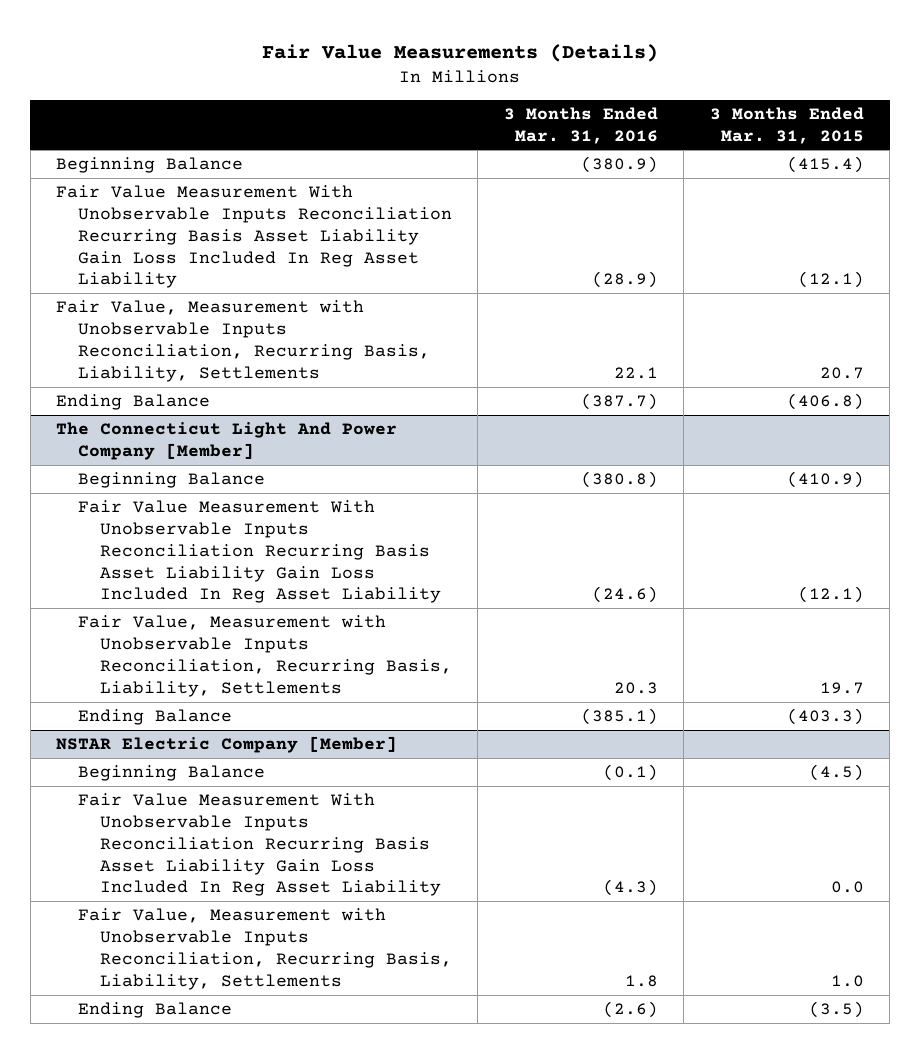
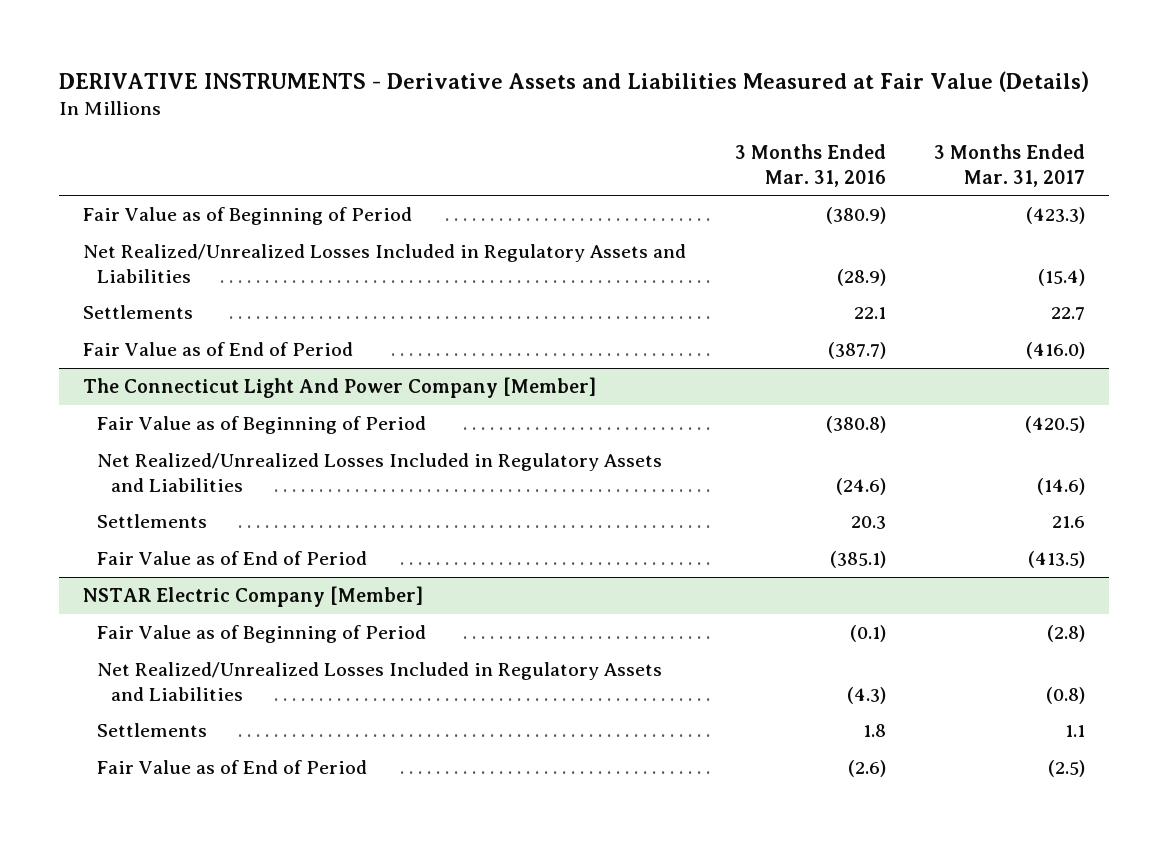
[262,43,659,62] Fair Value Measurements (Details) -> [58,70,1089,92] DERIVATIVE INSTRUMENTS - Derivative Assets and Liabilities Measured at Fair Value (Details)
[709,106,864,144] 3 Months Ended Mar. 31, 2015 -> none
none -> [934,144,1086,187] 3 Months Ended Mar. 31, 2017
[56,157,244,174] Beginning Balance -> [83,207,413,226] Fair Value as of Beginning of Period
[56,185,452,289] Fair Value Measurement With Unobservable Inputs Reconciliation Recurring Basis Asset Liability Gain Loss Included In Reg Asset Liability -> [83,244,687,283] Net Realized/Unrealized Losses Included in Regulatory Assets and Liabilities
[56,300,430,382] Fair Value, Measurement with Unobservable Inputs Reconciliation, Recurring Basis, Liability, Settlements -> [83,305,194,320] Settlements
[56,394,211,411] Ending Balance -> [83,342,354,357] Fair Value as of End of Period
[77,472,265,489] Beginning Balance -> [96,416,426,435] Fair Value as of Beginning of Period
[77,500,441,604] Fair Value Measurement With Unobservable Inputs Reconciliation Recurring Basis Asset Liability Gain Loss Included In Reg Asset Liability -> [96,453,662,492] Net Realized/Unrealized Losses Included in Regulatory Assets and Liabilities
[77,615,452,697] Fair Value, Measurement with Unobservable Inputs Reconciliation, Recurring Basis, Liability, Settlements -> [96,514,207,529] Settlements
[77,709,232,726] Ending Balance -> [96,551,367,566] Fair Value as of End of Period
[77,793,441,897] Fair Value Measurement With Unobservable Inputs Reconciliation Recurring Basis Asset Liability Gain Loss Included In Reg Asset Liability -> none
[77,765,265,782] Beginning Balance -> [96,625,426,644] Fair Value as of Beginning of Period
none -> [96,662,662,701] Net Realized/Unrealized Losses Included in Regulatory Assets and Liabilities
[77,908,452,990] Fair Value, Measurement with Unobservable Inputs Reconciliation, Recurring Basis, Liability, Settlements -> [96,723,207,738] Settlements
[77,1002,232,1019] Ending Balance -> [96,760,367,775] Fair Value as of End of Period

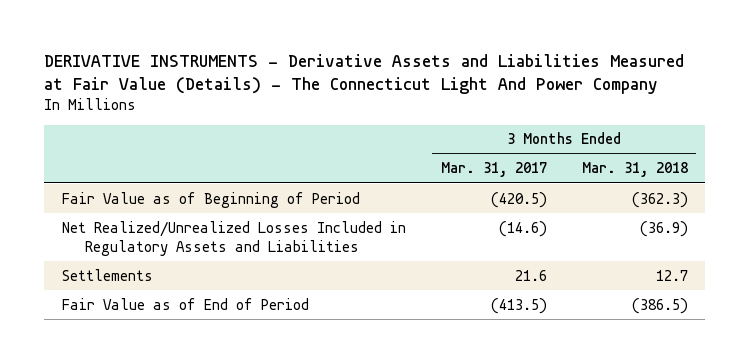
[58,70,1089,92] DERIVATIVE INSTRUMENTS - Derivative Assets and Liabilities Measured at Fair Value (Details) -> [44,54,685,95] DERIVATIVE INSTRUMENTS - Derivative Assets and Liabilities Measured at Fair Value (Details) - The Connecticut Light And Power Company
[734,144,886,187] 3 Months Ended Mar. 31, 2016 -> none
none -> [581,162,688,178] Mar. 31, 2018
[83,207,413,226] Fair Value as of Beginning of Period -> none
[83,244,687,283] Net Realized/Unrealized Losses Included in Regulatory Assets and Liabilities -> none
[83,305,194,320] Settlements -> none
[83,342,354,357] Fair Value as of End of Period -> none
[83,377,597,399] The Connecticut Light And Power Company [Member] -> none
[83,586,424,608] NSTAR Electric Company [Member] -> none
[96,625,426,644] Fair Value as of Beginning of Period -> none
[96,662,662,701] Net Realized/Unrealized Losses Included in Regulatory Assets and Liabilities -> none
[96,723,207,738] Settlements -> none
[96,760,367,775] Fair Value as of End of Period -> none

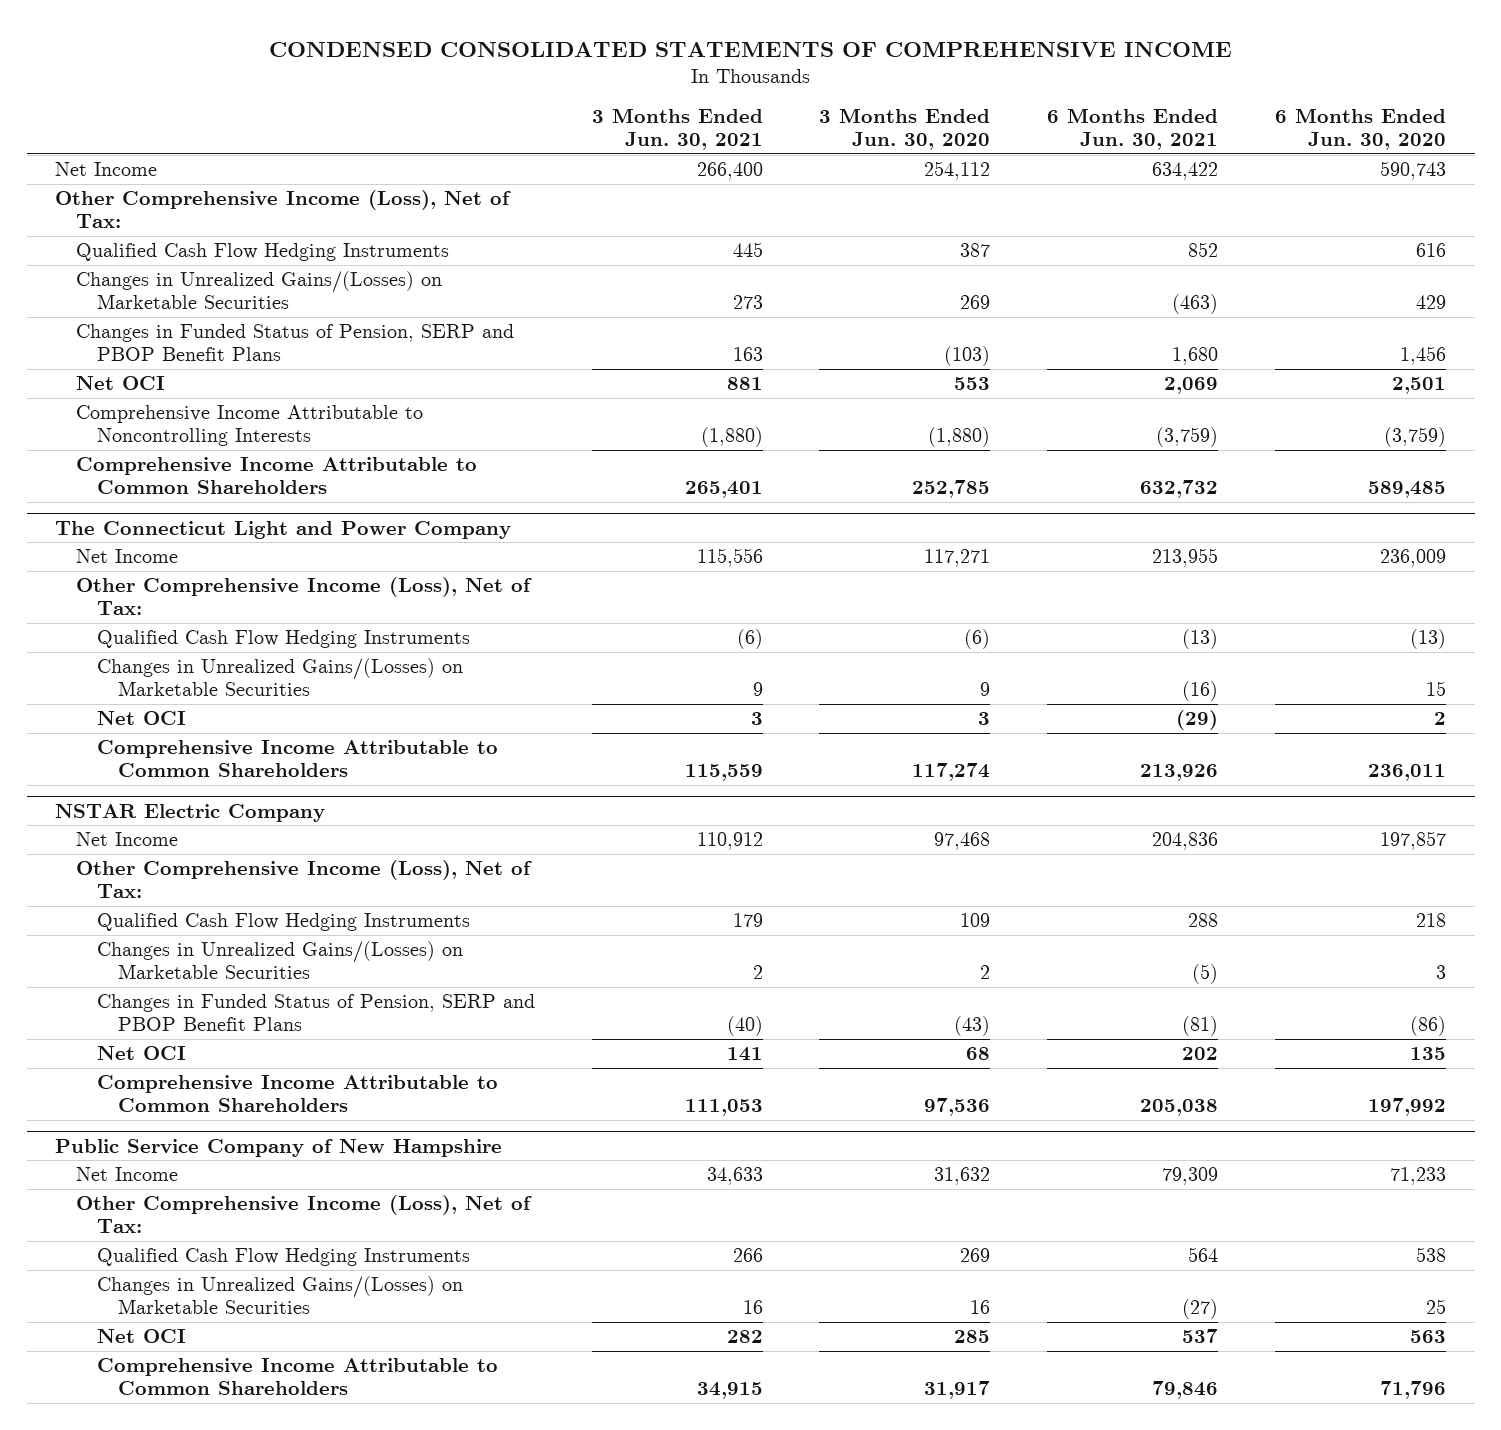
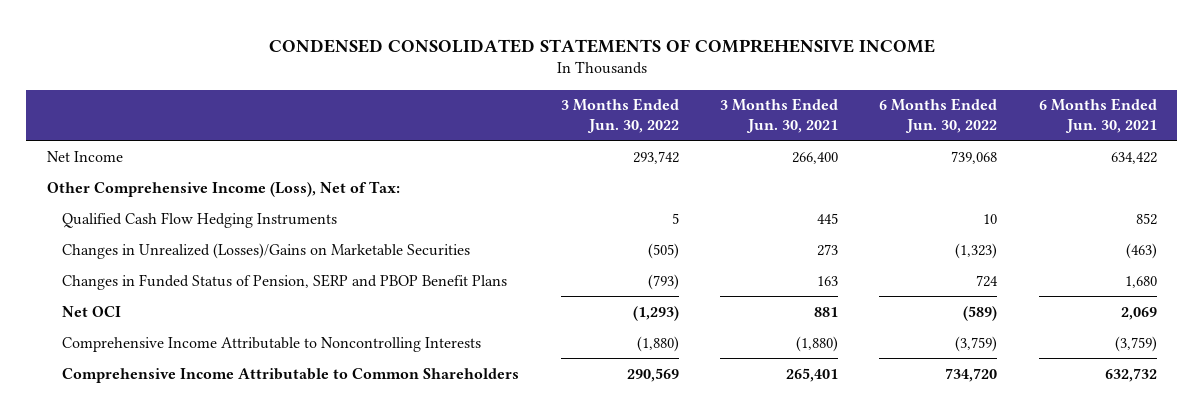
[819,108,991,150] 3 Months Ended Jun. 30, 2020 -> none
[1275,108,1447,150] 6 Months Ended Jun. 30, 2020 -> none
none -> [560,98,679,133] 3 Months Ended Jun. 30, 2022
none -> [879,98,998,133] 6 Months Ended Jun. 30, 2022
[75,271,442,309] Changes in Unrealized Gains/(Losses) on Marketable Securities -> [62,242,471,259] Changes in Unrealized (Losses)/Gains on Marketable Securities
[54,520,511,539] The Connecticut Light and Power Company -> none
[75,549,178,564] Net Income -> none
[75,577,532,615] Other Comprehensive Income (Loss), Net of Tax: -> none
[96,630,470,649] Qualified Cash Flow Hedging Instruments -> none
[96,658,463,696] Changes in Unrealized Gains/(Losses) on Marketable Securities -> none
[96,711,186,726] Net OCI -> none
[96,740,498,777] Comprehensive Income Attributable to Common Shareholders -> none
[54,803,325,822] NSTAR Electric Company -> none
[75,832,178,847] Net Income -> none
[75,860,532,898] Other Comprehensive Income (Loss), Net of Tax: -> none
[96,913,470,932] Qualified Cash Flow Hedging Instruments -> none
[96,941,463,979] Changes in Unrealized Gains/(Losses) on Marketable Securities -> none
[96,994,535,1031] Changes in Funded Status of Pension, SERP and PBOP Benefit Plans -> none
[96,1046,186,1061] Net OCI -> none
[96,1075,498,1112] Comprehensive Income Attributable to Common Shareholders -> none
[54,1138,502,1157] Public Service Company of New Hampshire -> none
[75,1167,178,1182] Net Income -> none
[75,1195,532,1233] Other Comprehensive Income (Loss), Net of Tax: -> none
[96,1248,470,1267] Qualified Cash Flow Hedging Instruments -> none
[96,1276,463,1314] Changes in Unrealized Gains/(Losses) on Marketable Securities -> none
[96,1329,186,1344] Net OCI -> none
[96,1358,498,1395] Comprehensive Income Attributable to Common Shareholders -> none

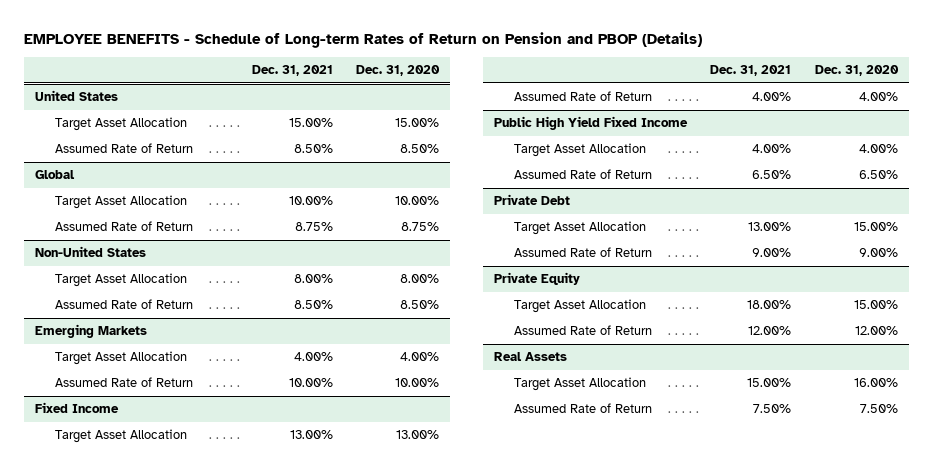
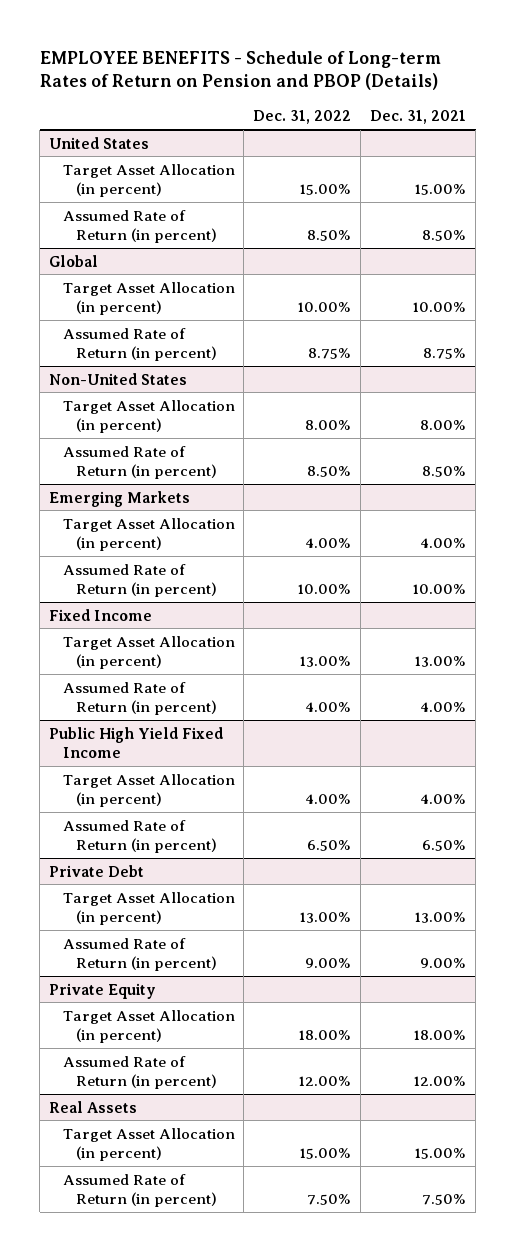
[355,65,440,77] Dec. 31, 2020 -> none
none -> [253,110,352,125] Dec. 31, 2022
[54,117,187,132] Target Asset Allocation -> [62,163,235,197] Target Asset Allocation (in percent)
[54,143,193,154] Assumed Rate of Return -> [62,209,217,243] Assumed Rate of Return (in percent)
[54,195,187,210] Target Asset Allocation -> [62,281,235,315] Target Asset Allocation (in percent)
[54,221,193,232] Assumed Rate of Return -> [62,327,217,361] Assumed Rate of Return (in percent)
[54,273,187,288] Target Asset Allocation -> [62,399,235,433] Target Asset Allocation (in percent)
[54,299,193,310] Assumed Rate of Return -> [62,445,217,479] Assumed Rate of Return (in percent)
[54,351,187,366] Target Asset Allocation -> [62,517,235,551] Target Asset Allocation (in percent)
[54,377,193,388] Assumed Rate of Return -> [62,563,217,597] Assumed Rate of Return (in percent)
[54,429,187,444] Target Asset Allocation -> [62,635,235,669] Target Asset Allocation (in percent)
[513,91,652,102] Assumed Rate of Return -> [62,681,217,715] Assumed Rate of Return (in percent)
[513,143,646,158] Target Asset Allocation -> [62,773,235,807] Target Asset Allocation (in percent)
[513,169,652,180] Assumed Rate of Return -> [62,819,217,853] Assumed Rate of Return (in percent)
[513,221,646,236] Target Asset Allocation -> [62,891,235,925] Target Asset Allocation (in percent)
[513,247,652,258] Assumed Rate of Return -> [62,937,217,971] Assumed Rate of Return (in percent)
[513,299,646,314] Target Asset Allocation -> [62,1009,235,1043] Target Asset Allocation (in percent)
[513,325,652,336] Assumed Rate of Return -> [62,1055,217,1089] Assumed Rate of Return (in percent)
[513,377,646,392] Target Asset Allocation -> [62,1127,235,1161] Target Asset Allocation (in percent)
[513,403,652,414] Assumed Rate of Return -> [62,1173,217,1207] Assumed Rate of Return (in percent)

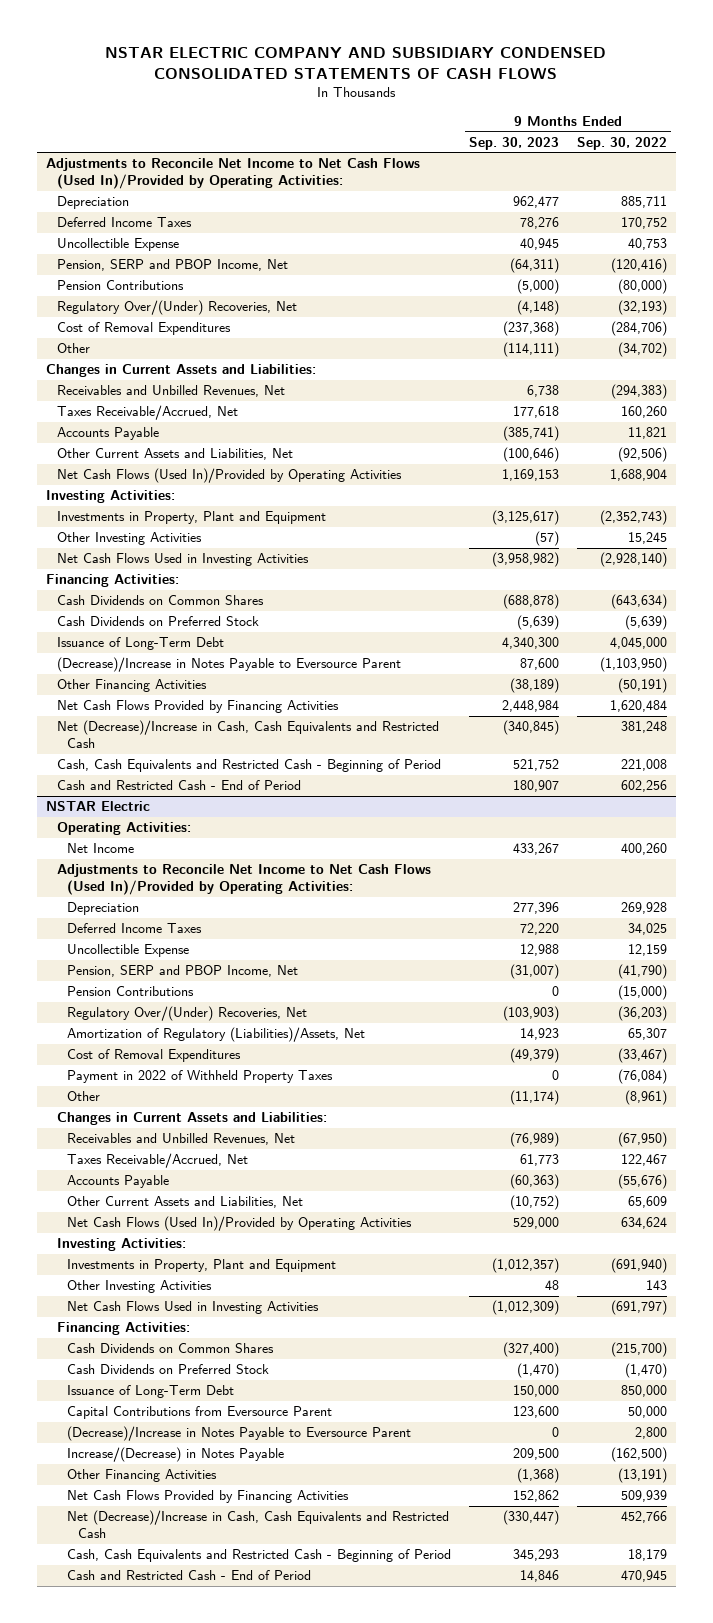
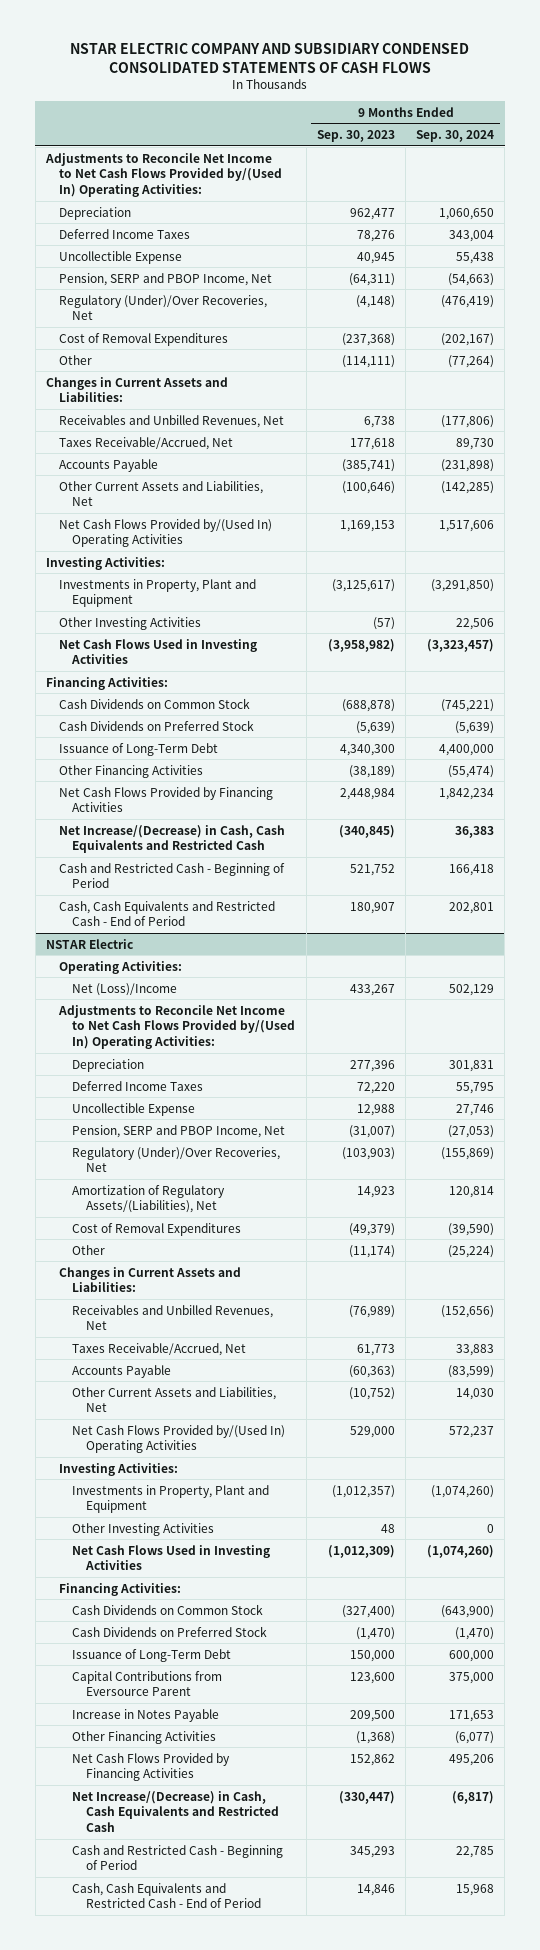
[576,136,667,150] Sep. 30, 2022 -> none
none -> [416,130,495,143] Sep. 30, 2024
[45,158,420,190] Adjustments to Reconcile Net Income to Net Cash Flows (Used In)/Provided by Operating Activities: -> [44,152,283,197] Adjustments to Reconcile Net Income to Net Cash Flows Provided by/(Used In) Operating Activities:
[56,280,184,291] Pension Contributions -> none
[56,300,297,316] Regulatory Over/(Under) Recoveries, Net -> [59,294,268,321] Regulatory (Under)/Over Recoveries, Net
[56,468,402,484] Net Cash Flows (Used In)/Provided by Operating Activities -> [59,518,273,548] Net Cash Flows Provided by/(Used In) Operating Activities
[56,595,264,606] Cash Dividends on Common Shares -> [59,697,251,709] Cash Dividends on Common Stock
[56,657,401,673] (Decrease)/Increase in Notes Payable to Eversource Parent -> none
[56,720,439,749] Net (Decrease)/Increase in Cash, Cash Equivalents and Restricted Cash -> [59,824,286,854] Net Increase/(Decrease) in Cash, Cash Equivalents and Restricted Cash
[56,759,441,773] Cash, Cash Equivalents and Restricted Cash - Beginning of Period -> [59,862,286,889] Cash and Restricted Cash - Beginning of Period
[56,780,301,791] Cash and Restricted Cash - End of Period -> [59,900,276,927] Cash, Cash Equivalents and Restricted Cash - End of Period
[67,843,135,854] Net Income -> [72,982,178,996] Net (Loss)/Income
[56,864,431,896] Adjustments to Reconcile Net Income to Net Cash Flows (Used In)/Provided by Operating Activities: -> [58,1004,296,1049] Adjustments to Reconcile Net Income to Net Cash Flows Provided by/(Used In) Operating Activities:
[67,986,195,997] Pension Contributions -> none
[67,1006,308,1022] Regulatory Over/(Under) Recoveries, Net -> [72,1146,281,1173] Regulatory (Under)/Over Recoveries, Net
[67,1027,366,1043] Amortization of Regulatory (Liabilities)/Assets, Net -> [72,1184,226,1214] Amortization of Regulatory Assets/(Liabilities), Net
[67,1070,334,1084] Payment in 2022 of Withheld Property Taxes -> none
[67,1216,413,1232] Net Cash Flows (Used In)/Provided by Operating Activities -> [72,1424,286,1454] Net Cash Flows Provided by/(Used In) Operating Activities
[67,1343,275,1354] Cash Dividends on Common Shares -> [72,1603,264,1615] Cash Dividends on Common Stock
[67,1426,412,1442] (Decrease)/Increase in Notes Payable to Eversource Parent -> none
[67,1447,285,1463] Increase/(Decrease) in Notes Payable -> [72,1708,220,1722] Increase in Notes Payable
[67,1510,450,1539] Net (Decrease)/Increase in Cash, Cash Equivalents and Restricted Cash -> [72,1790,279,1832] Net Increase/(Decrease) in Cash, Cash Equivalents and Restricted Cash
[67,1549,452,1563] Cash, Cash Equivalents and Restricted Cash - Beginning of Period -> [72,1844,284,1871] Cash and Restricted Cash - Beginning of Period
[67,1570,312,1581] Cash and Restricted Cash - End of Period -> [72,1882,261,1909] Cash, Cash Equivalents and Restricted Cash - End of Period

